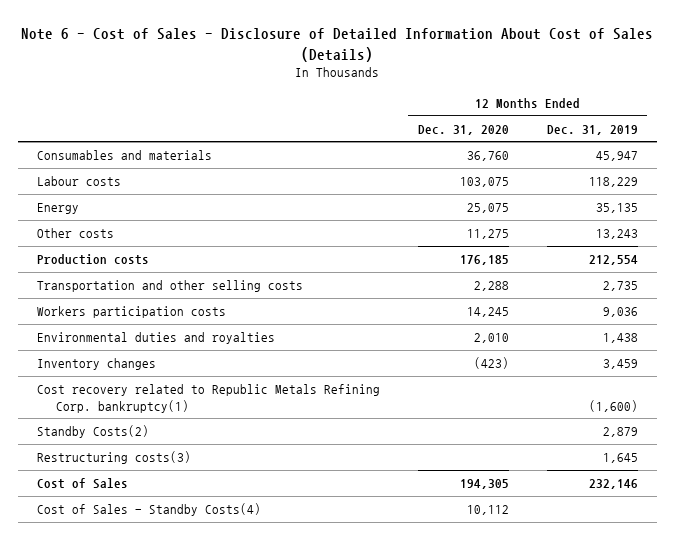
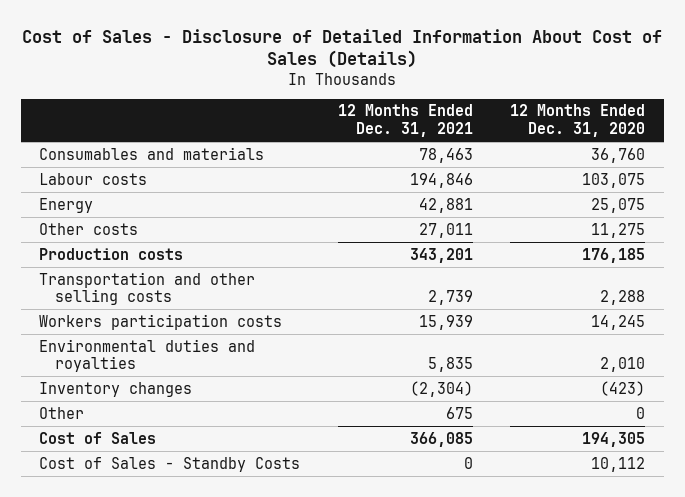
[21,28,654,62] Note 6 - Cost of Sales - Disclosure of Detailed Information About Cost of Sales (Details) -> [22,28,663,69] Cost of Sales - Disclosure of Detailed Information About Cost of Sales (Details)
[546,124,638,135] Dec. 31, 2019 -> none
none -> [337,104,473,138] 12 Months Ended Dec. 31, 2021
[36,384,380,413] Cost recovery related to Republic Metals Refining Corp. bankruptcy(1) -> none
[36,425,149,439] Standby Costs(2) -> none
[36,451,191,465] Restructuring costs(3) -> none
none -> [39,406,85,419] Other
[36,503,261,517] Cost of Sales - Standby Costs(4) -> [39,456,301,472] Cost of Sales - Standby Costs

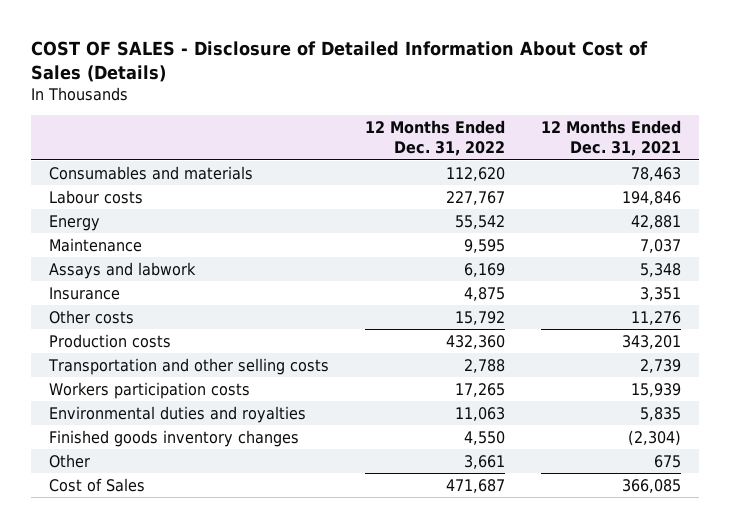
[22,28,663,69] Cost of Sales - Disclosure of Detailed Information About Cost of Sales (Details) -> [31,41,649,83] COST OF SALES - Disclosure of Detailed Information About Cost of Sales (Details)
[510,104,646,138] 12 Months Ended Dec. 31, 2020 -> none
none -> [365,120,506,157] 12 Months Ended Dec. 31, 2022
none -> [49,237,143,252] Maintenance
none -> [49,261,197,279] Assays and labwork
none -> [49,286,121,300] Insurance
[418,222,473,238] 27,011 -> [631,310,682,325] 11,276
[39,381,193,397] Inventory changes -> [49,429,300,447] Finished goods inventory changes
[39,456,301,472] Cost of Sales - Standby Costs -> none

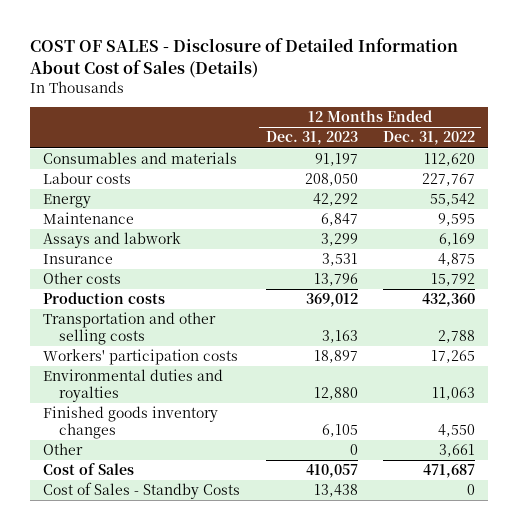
[541,120,682,157] 12 Months Ended Dec. 31, 2021 -> none
none -> [265,131,358,146] Dec. 31, 2023
[49,381,251,399] Workers participation costs -> [43,349,239,366] Workers' participation costs
none -> [43,482,241,500] Cost of Sales - Standby Costs

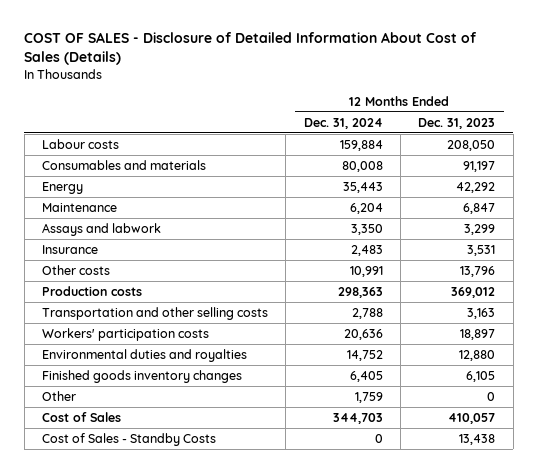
[383,131,476,146] Dec. 31, 2022 -> none
none -> [303,117,383,129] Dec. 31, 2024
[43,152,238,165] Consumables and materials -> [41,159,206,170] Consumables and materials

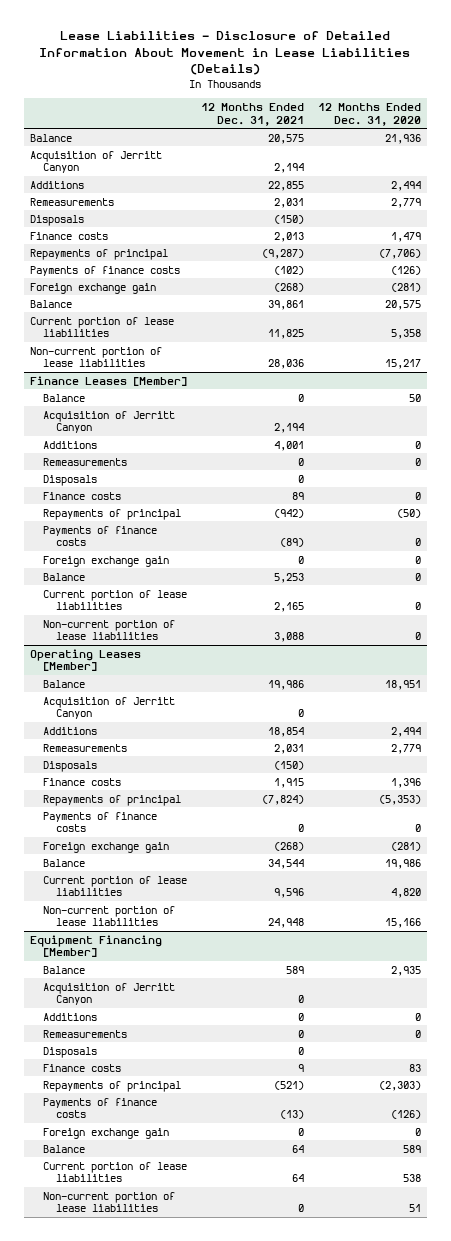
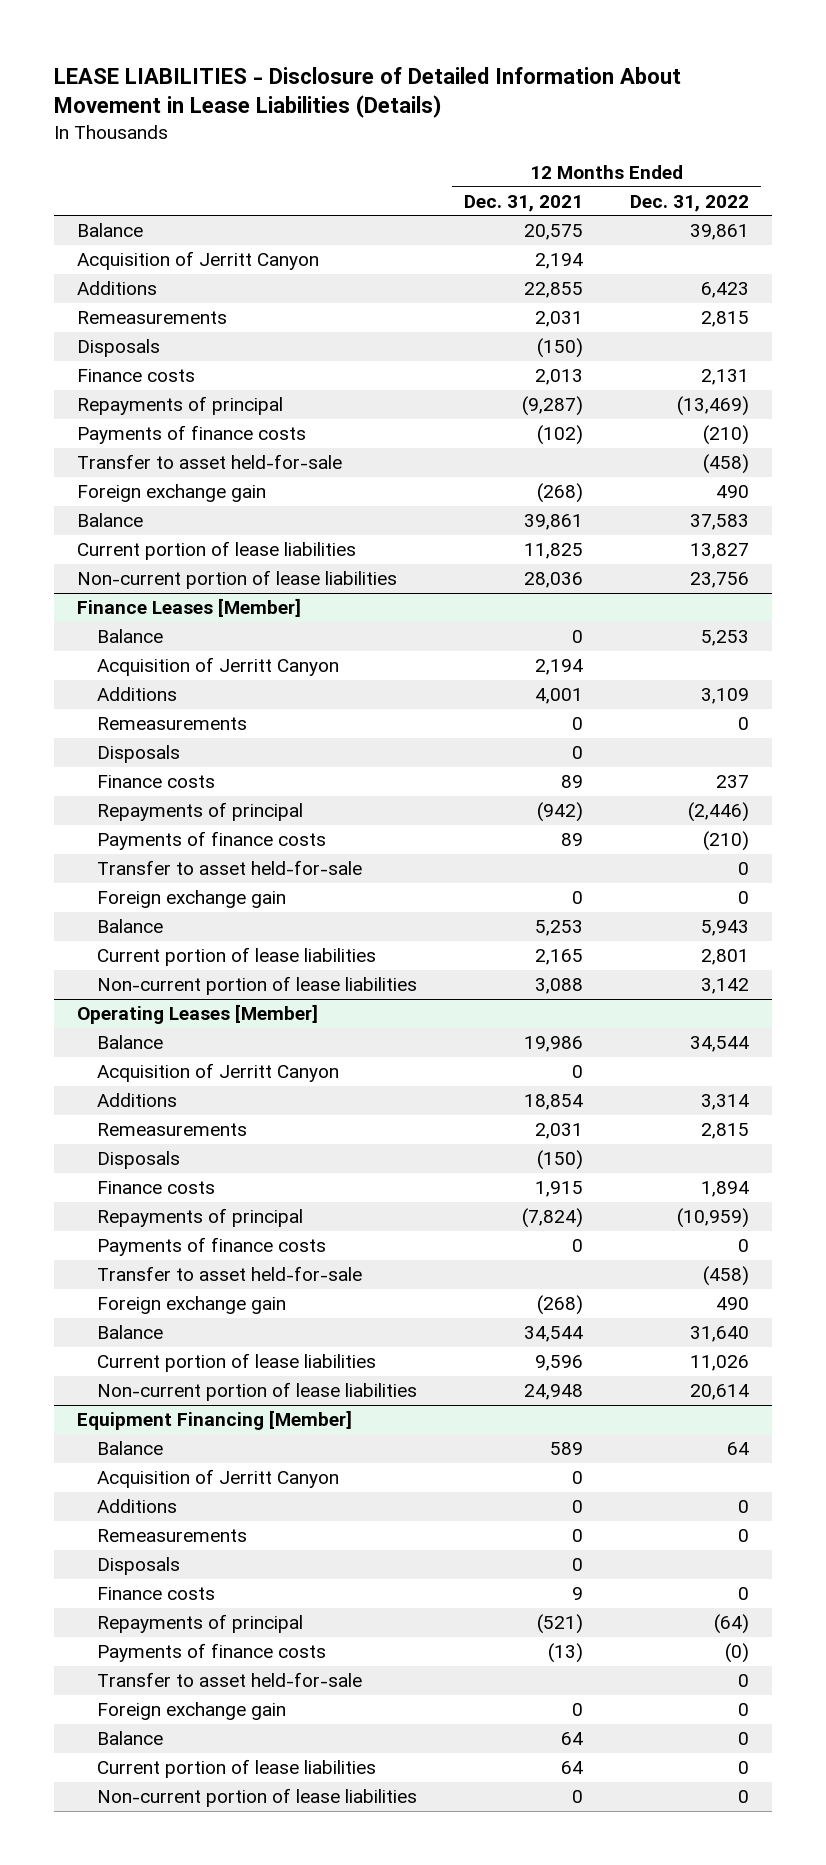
[39,31,411,76] Lease Liabilities - Disclosure of Detailed Information About Movement in Lease Liabilities (Details) -> [53,66,681,119] LEASE LIABILITIES - Disclosure of Detailed Information About Movement in Lease Liabilities (Details)
[317,102,421,126] 12 Months Ended Dec. 31, 2020 -> none
none -> [630,194,750,212] Dec. 31, 2022
none -> [77,454,343,470] Transfer to asset held-for-sale
[279,538,304,548] (89) -> [561,833,584,847] 89
none -> [97,860,363,876] Transfer to asset held-for-sale
none -> [97,1266,363,1282] Transfer to asset held-for-sale
none -> [97,1672,363,1688] Transfer to asset held-for-sale

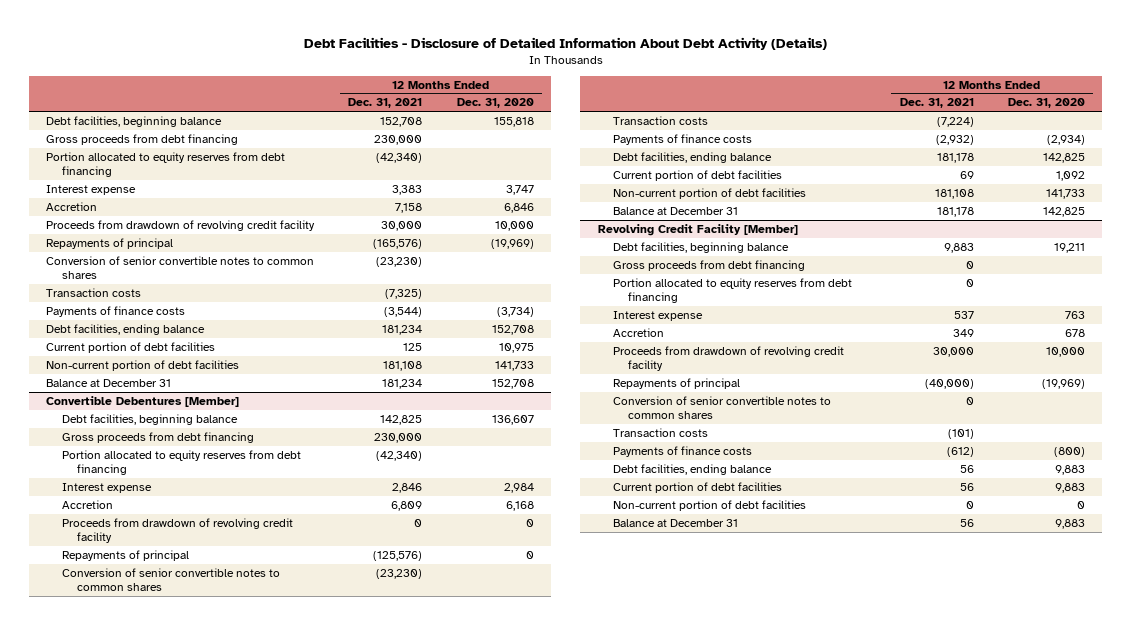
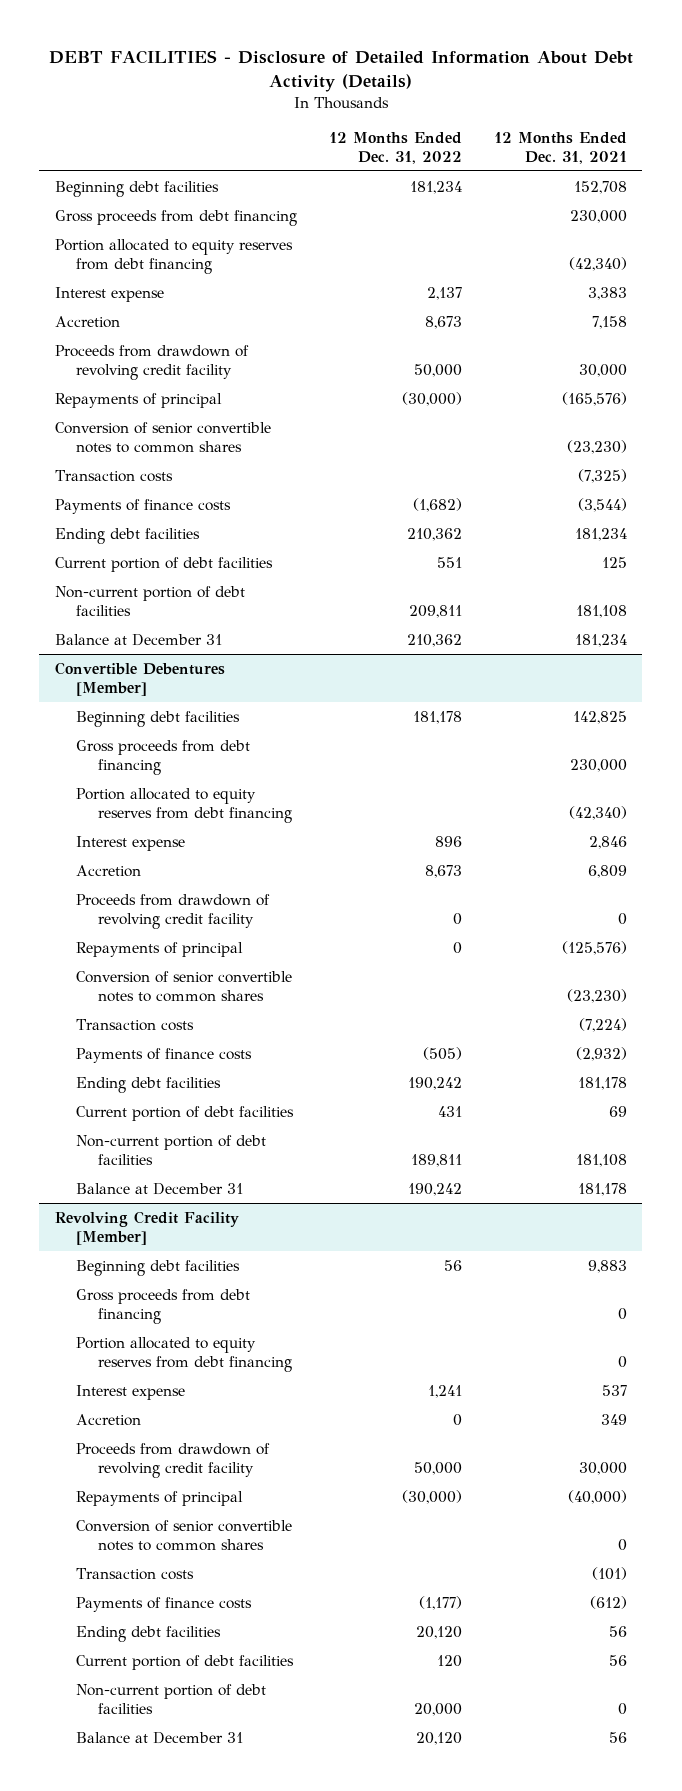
[303,36,827,50] Debt Facilities - Disclosure of Detailed Information About Debt Activity (Details) -> [48,50,633,92] DEBT FACILITIES - Disclosure of Detailed Information About Debt Activity (Details)
[456,98,534,109] Dec. 31, 2020 -> none
none -> [328,131,462,164] 12 Months Ended Dec. 31, 2022
[46,115,223,127] Debt facilities, beginning balance -> [55,180,220,197] Beginning debt facilities
[46,323,206,335] Debt facilities, ending balance -> [55,527,201,544] Ending debt facilities
[61,413,238,425] Debt facilities, beginning balance -> [76,710,241,727] Beginning debt facilities
[613,151,773,163] Debt facilities, ending balance -> [76,1076,222,1093] Ending debt facilities
[613,241,790,253] Debt facilities, beginning balance -> [76,1259,241,1276] Beginning debt facilities
[613,463,773,475] Debt facilities, ending balance -> [76,1625,222,1642] Ending debt facilities

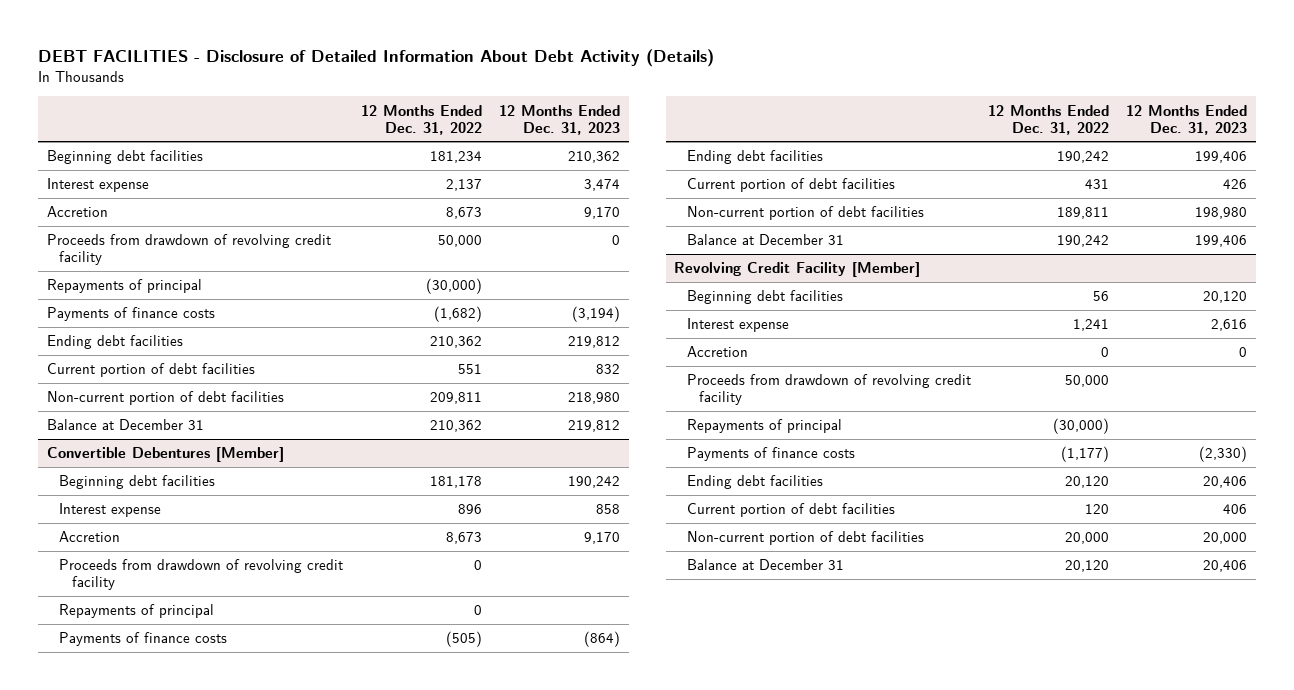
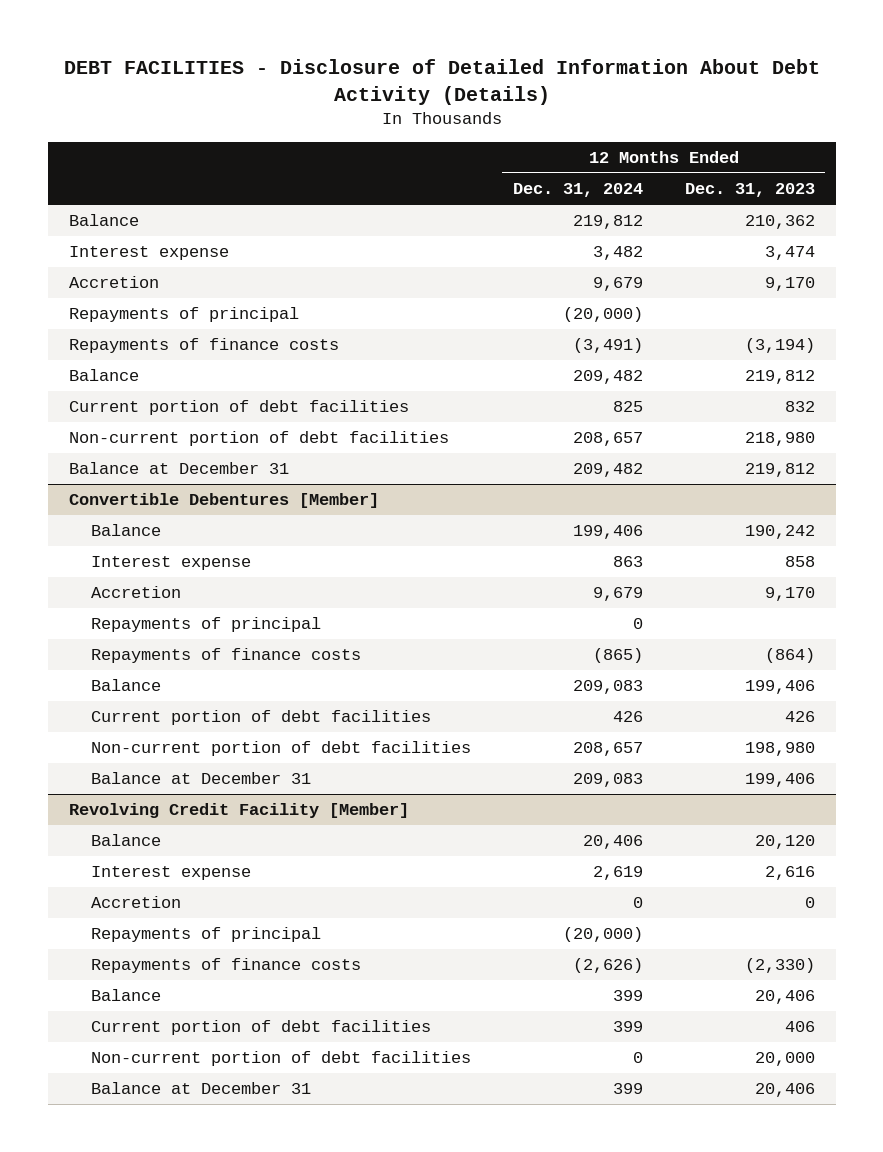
[360,104,482,135] 12 Months Ended Dec. 31, 2022 -> none
none -> [512,183,643,198] Dec. 31, 2024
[47,150,204,165] Beginning debt facilities -> [68,214,139,227] Balance
[47,234,332,266] Proceeds from drawdown of revolving credit facility -> none
[47,307,216,322] Payments of finance costs -> [68,338,339,354] Repayments of finance costs
[47,335,184,350] Ending debt facilities -> [68,369,139,382] Balance
[59,475,216,490] Beginning debt facilities -> [90,524,161,537] Balance
[59,559,344,591] Proceeds from drawdown of revolving credit facility -> none
[59,632,228,647] Payments of finance costs -> [90,648,361,664] Repayments of finance costs
[686,150,823,165] Ending debt facilities -> [90,679,161,692] Balance
[686,290,843,305] Beginning debt facilities -> [90,834,161,847] Balance
[686,374,971,406] Proceeds from drawdown of revolving credit facility -> none
[686,447,855,462] Payments of finance costs -> [90,958,361,974] Repayments of finance costs
[686,475,823,490] Ending debt facilities -> [90,989,161,1002] Balance

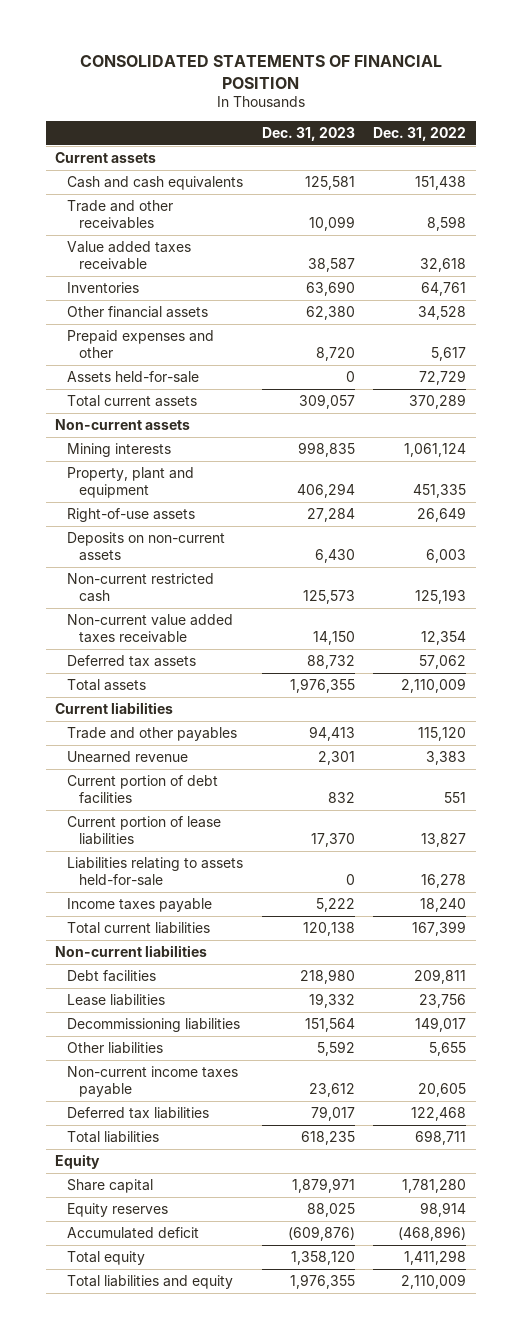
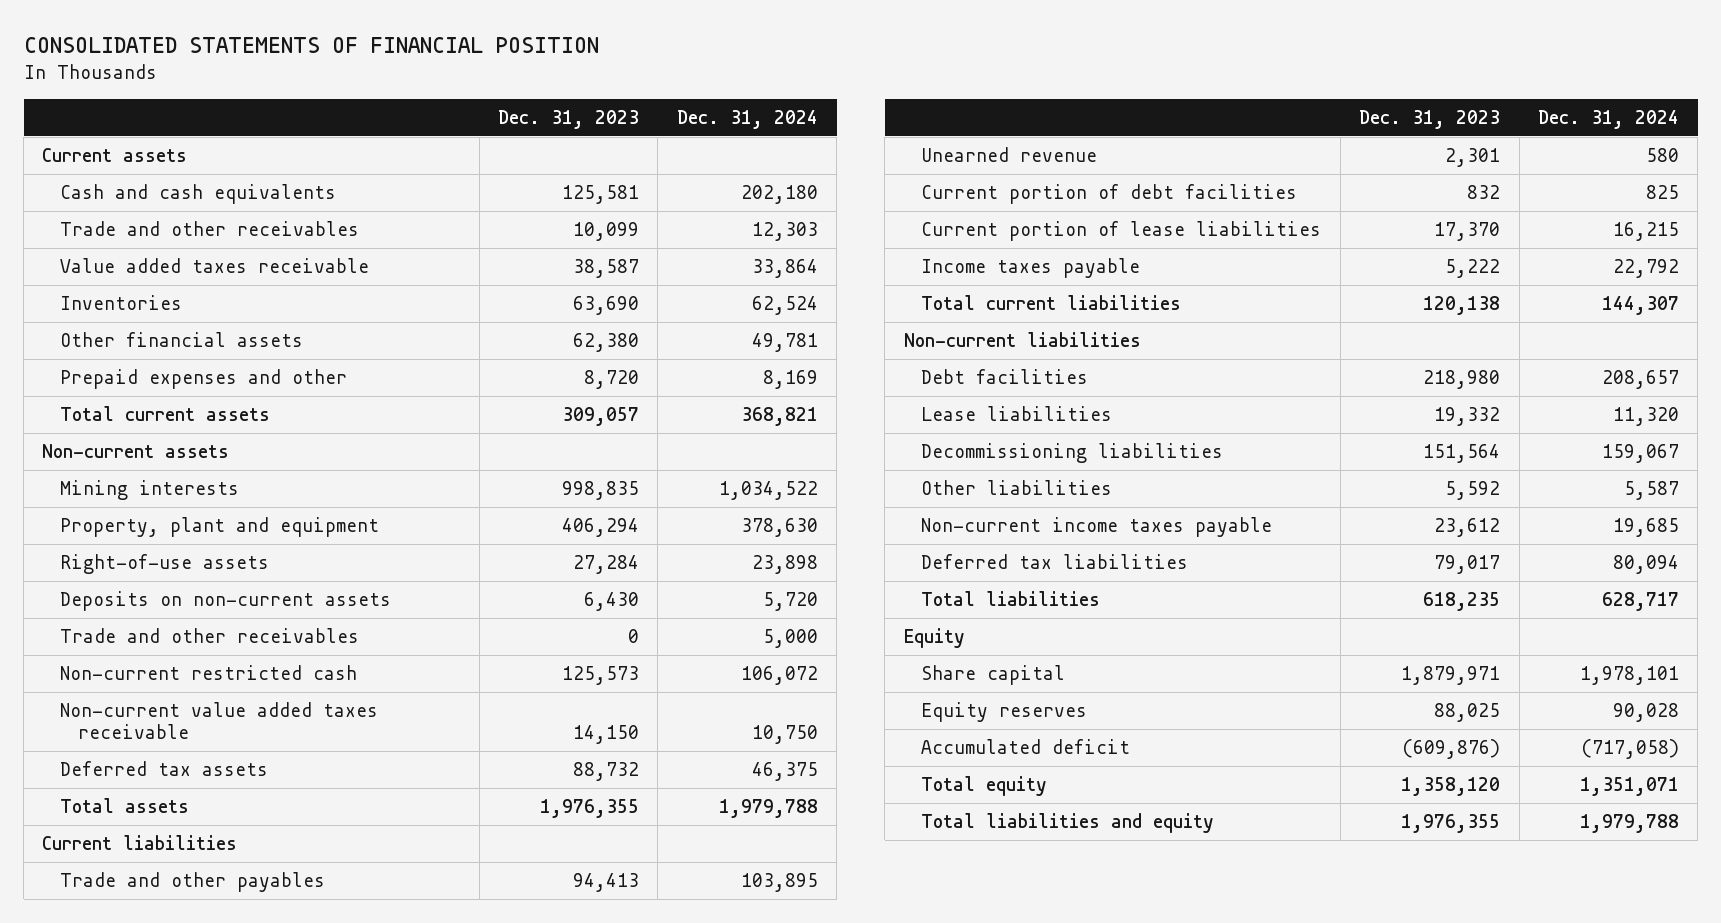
[373,127,467,142] Dec. 31, 2022 -> none
none -> [676,109,818,129] Dec. 31, 2024
[67,370,200,383] Assets held-for-sale -> none
none -> [60,628,360,644] Trade and other receivables
[67,856,244,887] Liabilities relating to assets held-for-sale -> none

